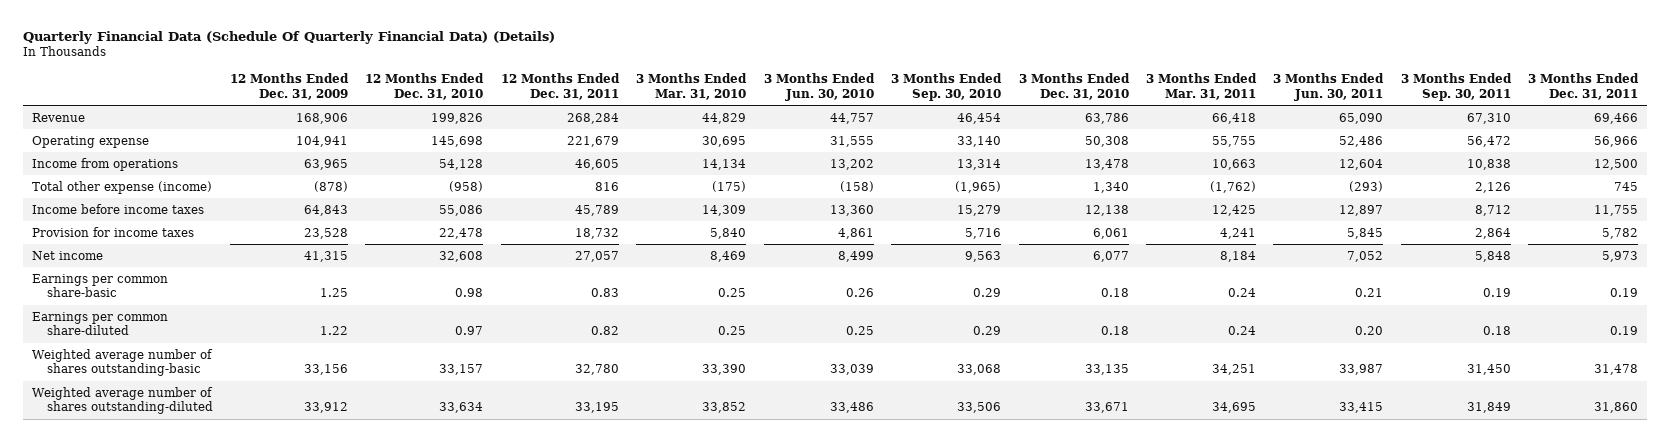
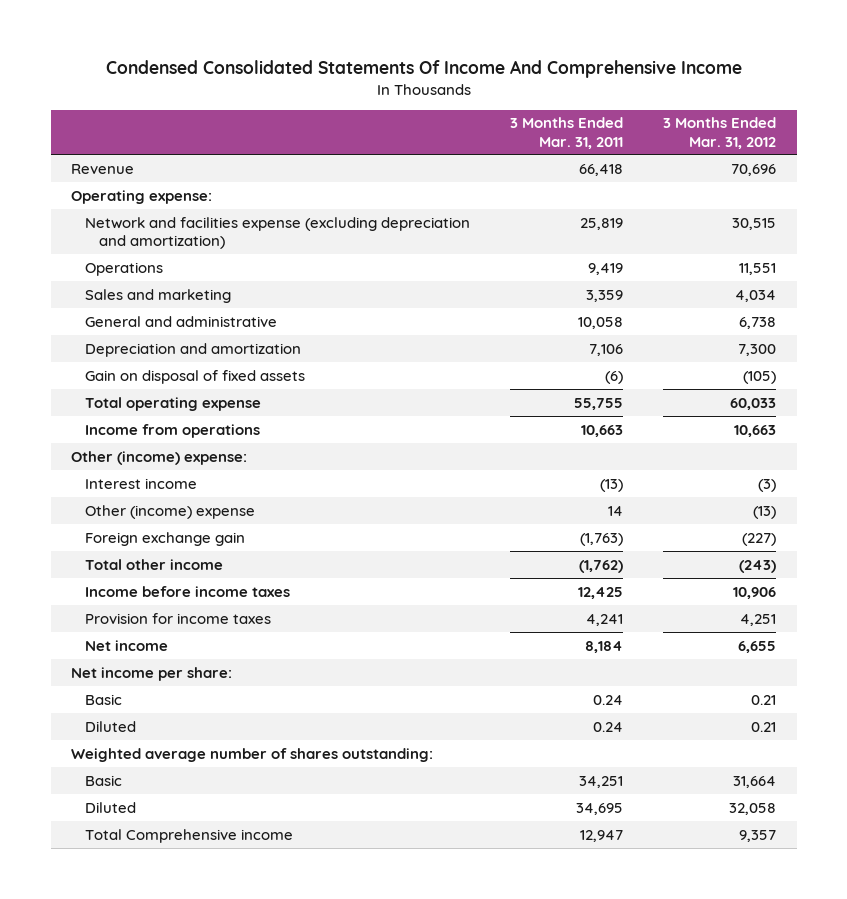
[23,30,556,44] Quarterly Financial Data (Schedule Of Quarterly Financial Data) (Details) -> [105,60,742,79] Condensed Consolidated Statements Of Income And Comprehensive Income
[229,73,349,100] 12 Months Ended Dec. 31, 2009 -> none
[365,73,485,100] 12 Months Ended Dec. 31, 2010 -> none
[500,73,620,100] 12 Months Ended Dec. 31, 2011 -> none
[636,73,748,100] 3 Months Ended Mar. 31, 2010 -> none
[763,73,875,101] 3 Months Ended Jun. 30, 2010 -> none
[891,73,1003,101] 3 Months Ended Sep. 30, 2010 -> none
[1018,73,1130,100] 3 Months Ended Dec. 31, 2010 -> none
[1273,73,1385,101] 3 Months Ended Jun. 30, 2011 -> none
[1400,73,1512,101] 3 Months Ended Sep. 30, 2011 -> none
[1528,73,1640,100] 3 Months Ended Dec. 31, 2011 -> none
none -> [663,117,777,149] 3 Months Ended Mar. 31, 2012
none -> [70,189,212,204] Operating expense:
none -> [84,216,470,249] Network and facilities expense (excluding depreciation and amortization)
none -> [84,261,163,276] Operations
none -> [84,288,231,303] Sales and marketing
none -> [84,315,277,327] General and administrative
none -> [84,342,301,357] Depreciation and amortization
none -> [84,369,305,384] Gain on disposal of fixed assets
[32,135,150,148] Operating expense -> [84,396,261,411] Total operating expense
none -> [70,450,247,465] Other (income) expense:
none -> [84,477,197,489] Interest income
none -> [84,504,255,519] Other (income) expense
none -> [84,531,245,546] Foreign exchange gain
[32,180,213,194] Total other expense (income) -> [84,558,223,570] Total other income
none -> [70,666,232,681] Net income per share:
[32,273,169,298] Earnings per common share-basic -> [84,693,122,705] Basic
[32,311,169,336] Earnings per common share-diluted -> [84,720,136,732] Diluted
none -> [70,747,433,762] Weighted average number of shares outstanding:
[32,348,214,377] Weighted average number of shares outstanding-basic -> [84,774,122,786] Basic
[32,386,214,415] Weighted average number of shares outstanding-diluted -> [84,801,136,813] Diluted
none -> [84,828,293,843] Total Comprehensive income

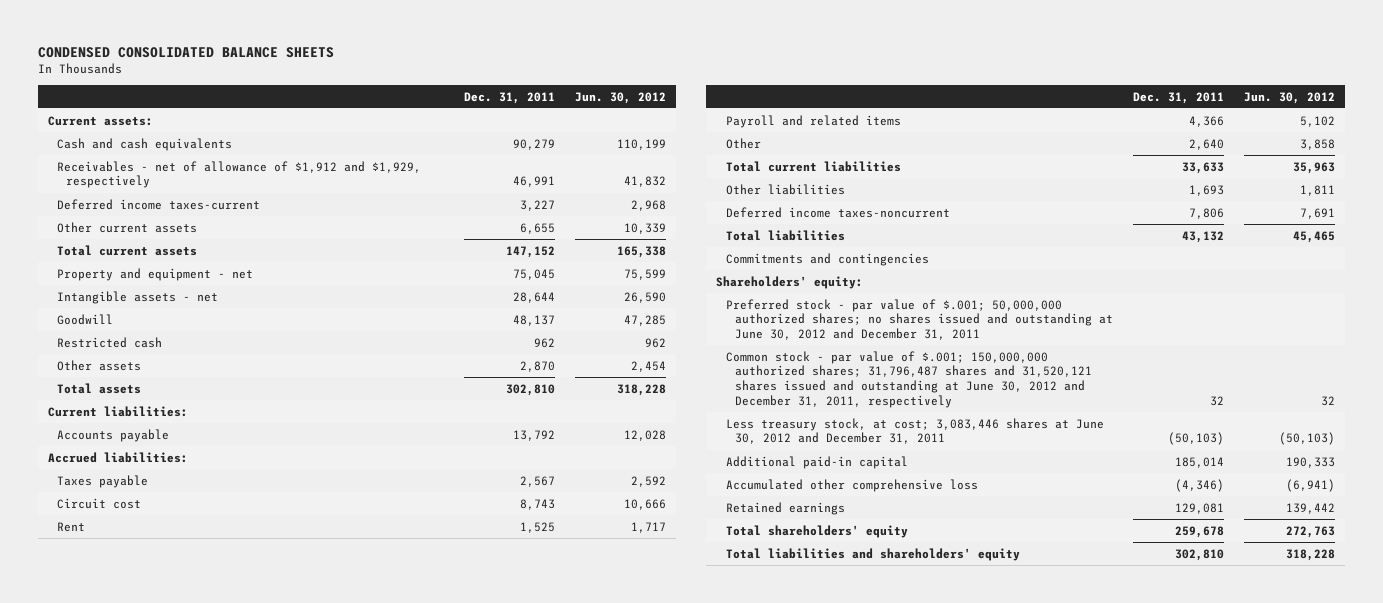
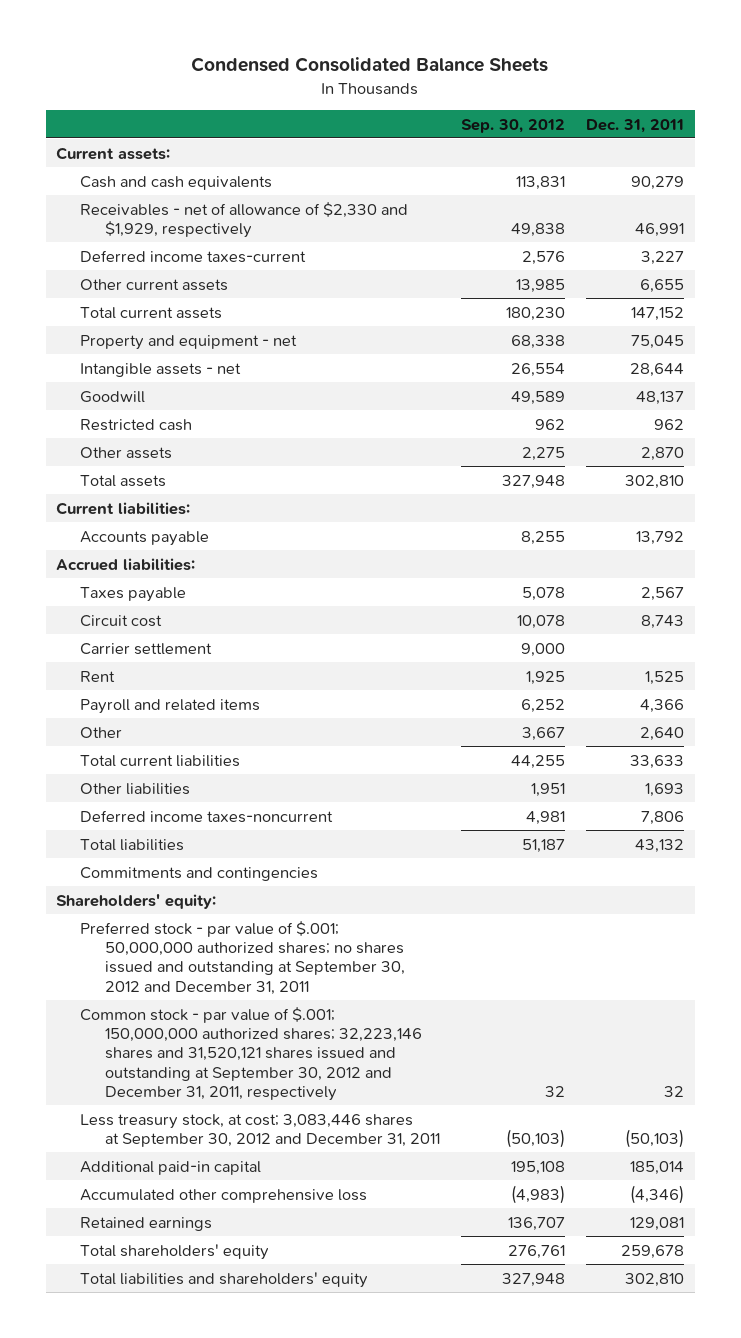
[37,46,334,58] CONDENSED CONSOLIDATED BALANCE SHEETS -> [191,57,549,73] Condensed Consolidated Balance Sheets
[575,91,667,104] Jun. 30, 2012 -> none
none -> [461,118,566,133] Sep. 30, 2012
[56,160,421,189] Receivables - net of allowance of $1,912 and $1,929, respectively -> [80,201,409,238] Receivables - net of allowance of $2,330 and $1,929, respectively
none -> [80,642,213,655] Carrier settlement
[725,298,1113,341] Preferred stock - par value of $.001; 50,000,000 authorized shares; no shares issued and outstanding at June 30, 2012 and December 31, 2011 -> [80,920,405,995] Preferred stock - par value of $.001; 50,000,000 authorized shares; no shares issued and outstanding at September 30, 2012 and December 31, 2011
[725,350,1092,408] Common stock - par value of $.001; 150,000,000 authorized shares; 31,796,487 shares and 31,520,121 shares issued and outstanding at June 30, 2012 and December 31, 2011, respectively -> [80,1006,422,1101] Common stock - par value of $.001; 150,000,000 authorized shares; 32,223,146 shares and 31,520,121 shares issued and outstanding at September 30, 2012 and December 31, 2011, respectively
[725,417,1104,445] Less treasury stock, at cost; 3,083,446 shares at June 30, 2012 and December 31, 2011 -> [80,1113,440,1147] Less treasury stock, at cost; 3,083,446 shares at September 30, 2012 and December 31, 2011

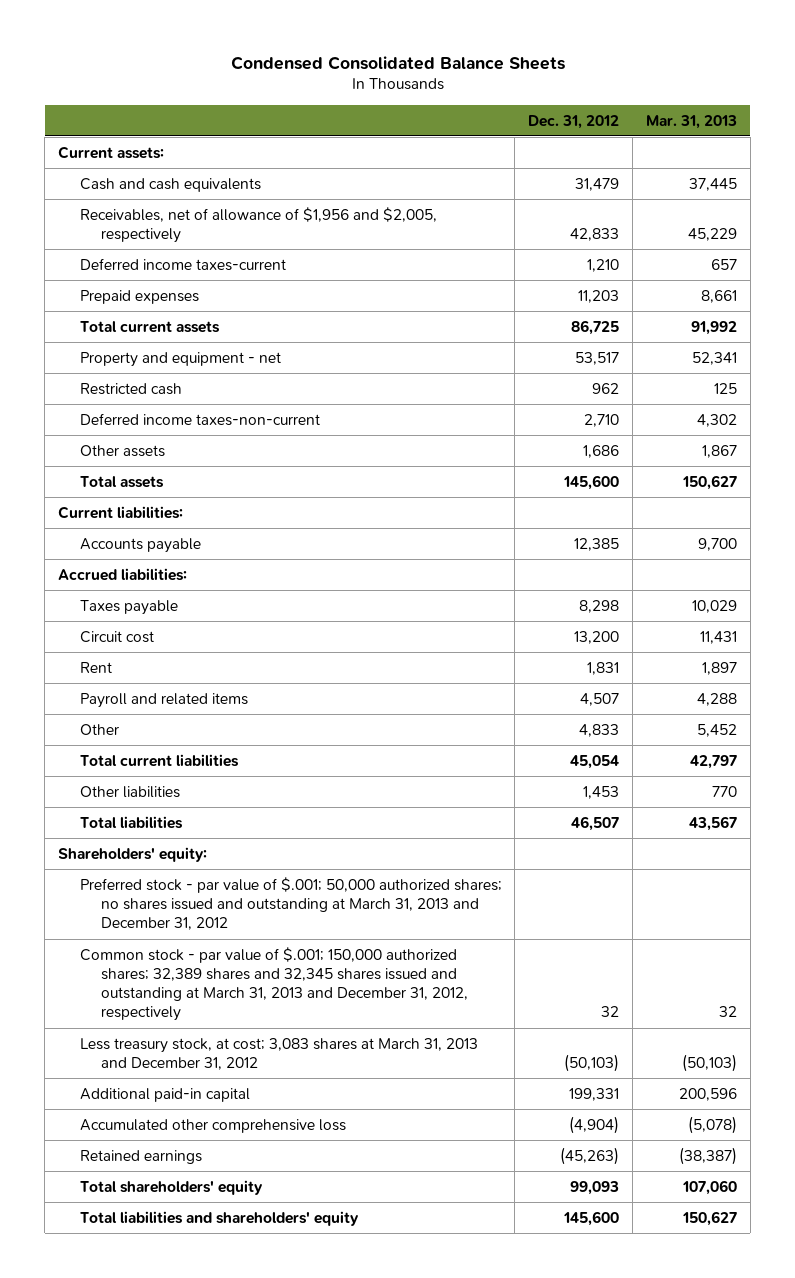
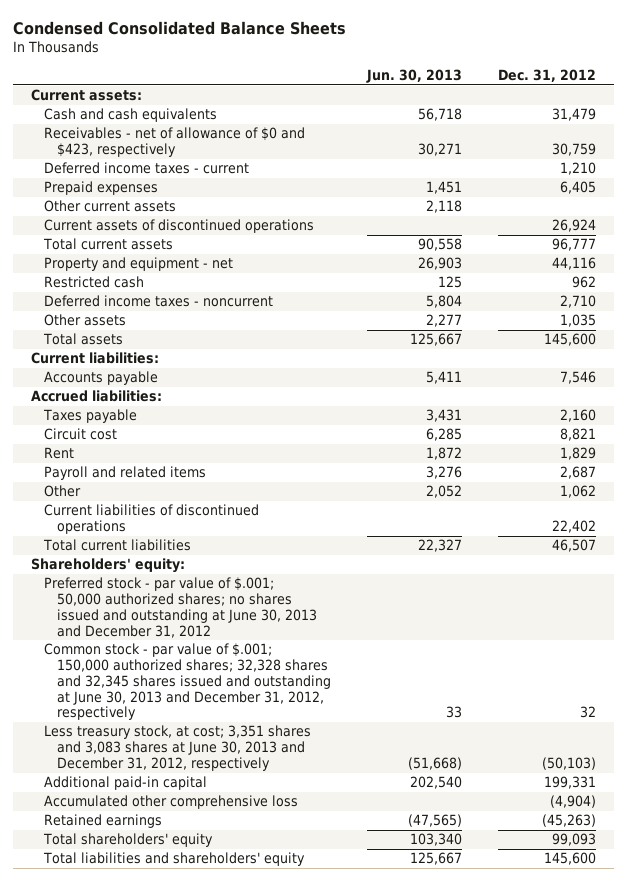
[645,114,737,129] Mar. 31, 2013 -> none
none -> [366,69,463,84] Jun. 30, 2013
[79,206,437,243] Receivables, net of allowance of $1,956 and $2,005, respectively -> [44,127,306,158] Receivables - net of allowance of $0 and $423, respectively
[570,227,620,241] 42,833 -> [552,143,597,157] 30,759
[79,257,286,271] Deferred income taxes-current -> [44,162,250,175] Deferred income taxes - current
[578,289,620,303] 11,203 -> [560,181,597,195] 6,405
none -> [44,200,177,213] Other current assets
none -> [44,219,315,234] Current assets of discontinued operations
[571,319,620,335] 86,725 -> [552,238,597,252] 96,777
[575,351,620,365] 53,517 -> [552,257,597,271] 44,116
[79,412,320,426] Deferred income taxes-non-current -> [44,295,274,308] Deferred income taxes - noncurrent
[583,444,620,458] 1,686 -> [560,314,597,328] 1,035
[574,537,620,551] 12,385 -> [560,371,597,385] 7,546
[79,785,180,798] Other liabilities -> none
[79,815,183,829] Total liabilities -> none
[579,599,620,613] 8,298 -> [560,409,597,423] 2,160
[574,630,620,644] 13,200 -> [560,428,597,442] 8,821
[587,661,620,675] 1,831 -> [560,447,597,461] 1,829
[580,692,620,706] 4,507 -> [560,466,597,480] 2,687
[579,723,620,737] 4,833 -> [560,485,597,499] 1,062
none -> [44,504,260,535] Current liabilities of discontinued operations
[570,754,620,769] 45,054 -> [552,539,597,553] 46,507
[79,876,502,931] Preferred stock - par value of $.001; 50,000 authorized shares; no shares issued and outstanding at March 31, 2013 and December 31, 2012 -> [44,577,318,638] Preferred stock - par value of $.001; 50,000 authorized shares; no shares issued and outstanding at June 30, 2013 and December 31, 2012
[79,946,468,1022] Common stock - par value of $.001; 150,000 authorized shares; 32,389 shares and 32,345 shares issued and outstanding at March 31, 2013 and December 31, 2012, respectively -> [44,643,332,721] Common stock - par value of $.001; 150,000 authorized shares; 32,328 shares and 32,345 shares issued and outstanding at June 30, 2013 and December 31, 2012, respectively
[79,1037,478,1070] Less treasury stock, at cost; 3,083 shares at March 31, 2013 and December 31, 2012 -> [44,725,312,771] Less treasury stock, at cost; 3,351 shares and 3,083 shares at June 30, 2013 and December 31, 2012, respectively

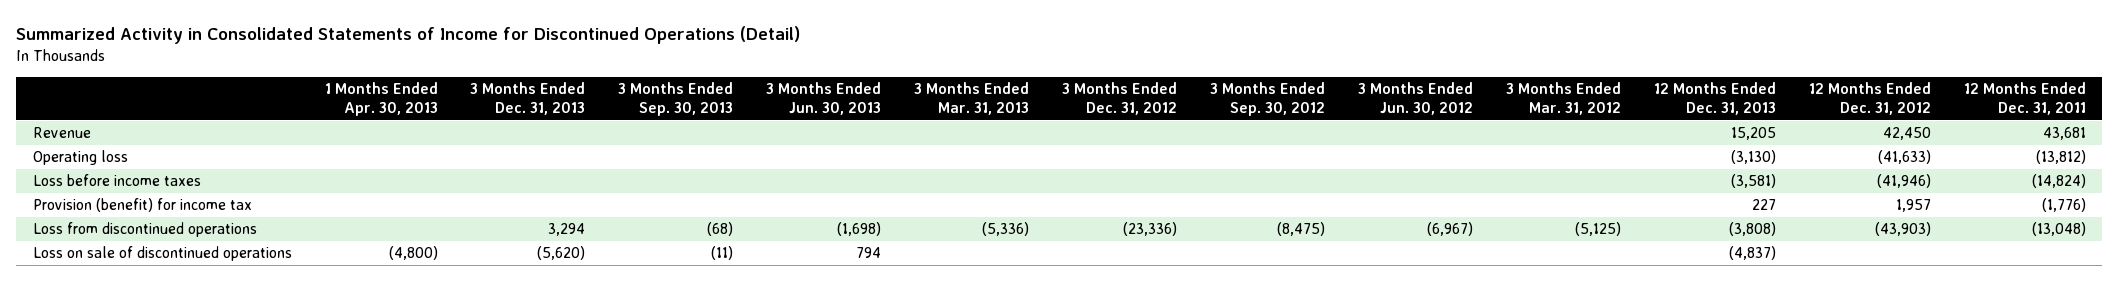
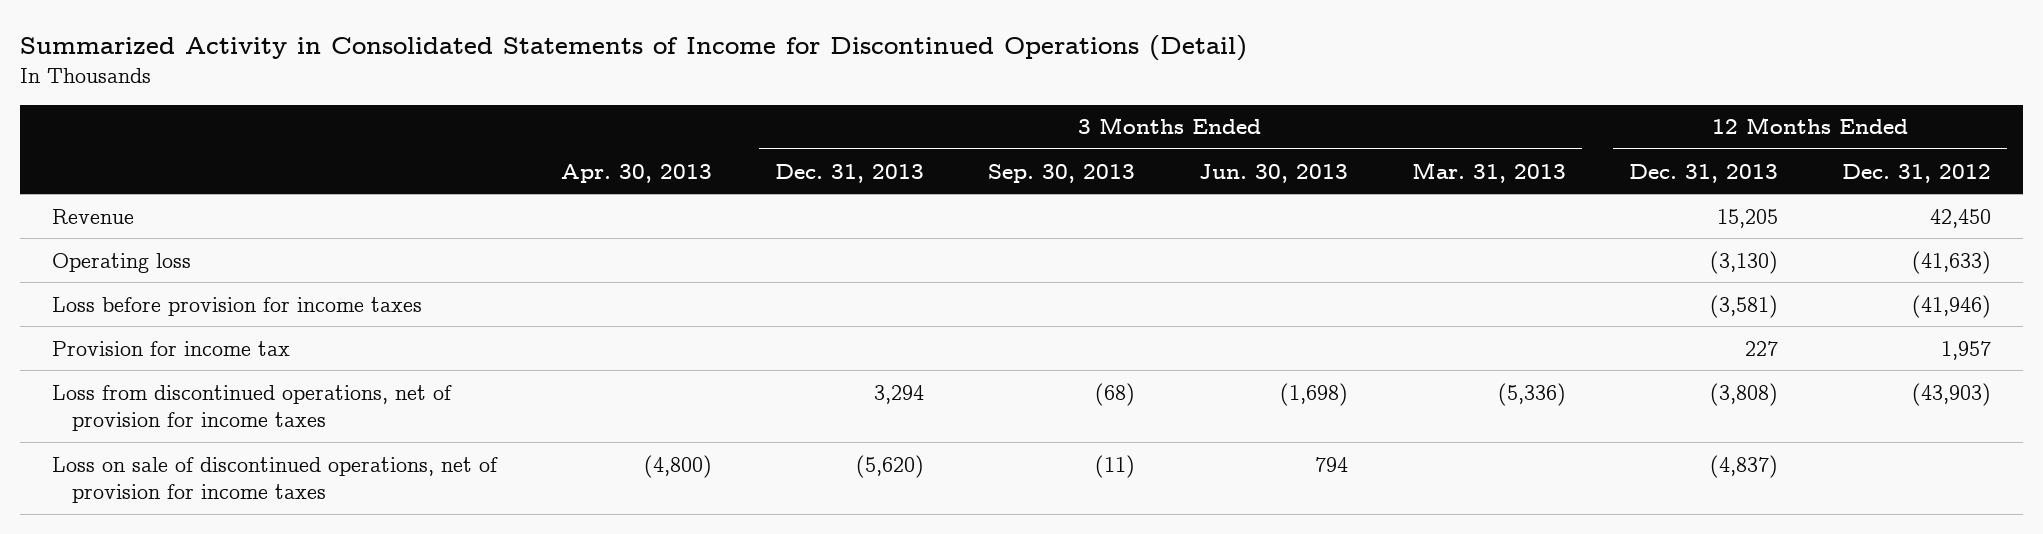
[324,82,438,116] 1 Months Ended Apr. 30, 2013 -> none
[1062,82,1178,115] 3 Months Ended Dec. 31, 2012 -> none
[1210,82,1326,116] 3 Months Ended Sep. 30, 2012 -> none
[1357,82,1473,115] 3 Months Ended Jun. 30, 2012 -> none
[1505,82,1621,115] 3 Months Ended Mar. 31, 2012 -> none
[1963,82,2086,115] 12 Months Ended Dec. 31, 2011 -> none
none -> [560,163,712,183] Apr. 30, 2013
[32,174,201,187] Loss before income taxes -> [51,296,422,316] Loss before provision for income taxes
[32,198,252,213] Provision (benefit) for income tax -> [51,340,290,356] Provision for income tax
[32,222,257,238] Loss from discontinued operations -> [51,384,452,432] Loss from discontinued operations, net of provision for income taxes
[32,246,292,262] Loss on sale of discontinued operations -> [51,456,498,504] Loss on sale of discontinued operations, net of provision for income taxes

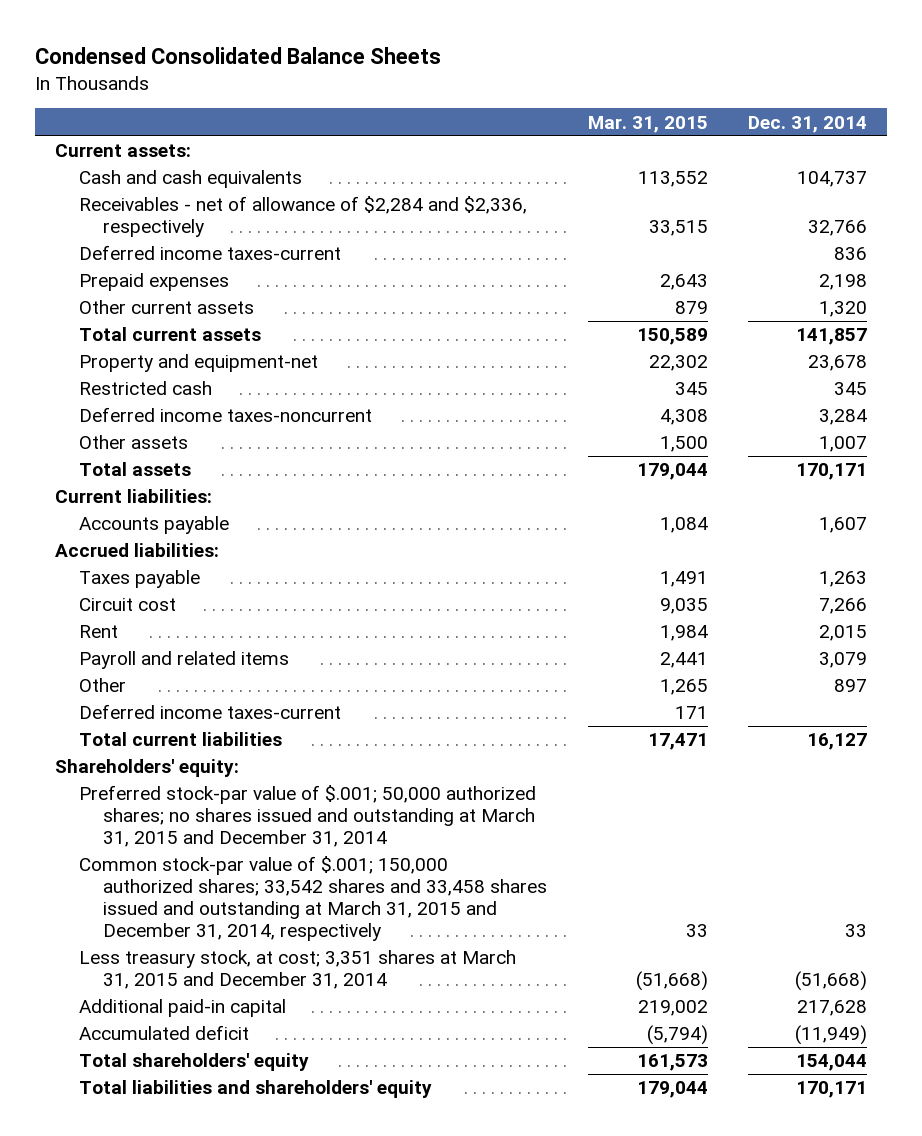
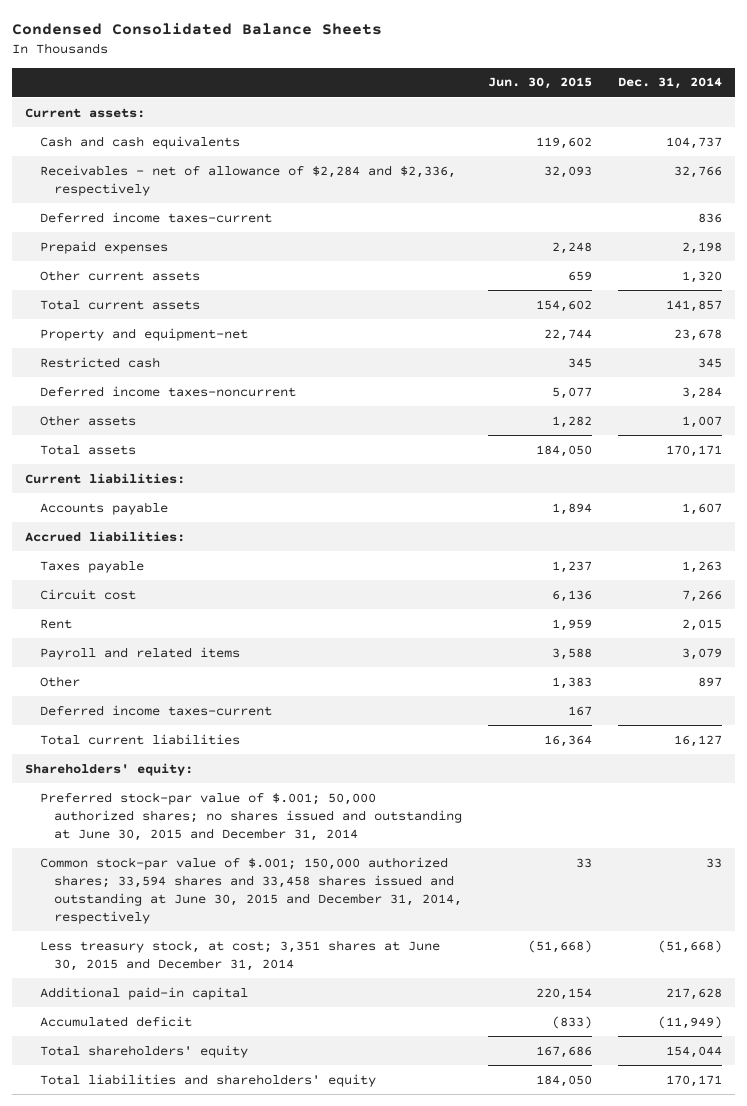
[587,115,708,133] Mar. 31, 2015 -> none
none -> [487,77,592,90] Jun. 30, 2015
[79,785,537,847] Preferred stock-par value of $.001; 50,000 authorized shares; no shares issued and outstanding at March 31, 2015 and December 31, 2014 -> [39,791,462,841] Preferred stock-par value of $.001; 50,000 authorized shares; no shares issued and outstanding at June 30, 2015 and December 31, 2014
[79,856,548,941] Common stock-par value of $.001; 150,000 authorized shares; 33,542 shares and 33,458 shares issued and outstanding at March 31, 2015 and December 31, 2014, respectively -> [39,856,462,924] Common stock-par value of $.001; 150,000 authorized shares; 33,594 shares and 33,458 shares issued and outstanding at June 30, 2015 and December 31, 2014, respectively
[79,950,517,990] Less treasury stock, at cost; 3,351 shares at March 31, 2015 and December 31, 2014 -> [39,939,440,971] Less treasury stock, at cost; 3,351 shares at June 30, 2015 and December 31, 2014

